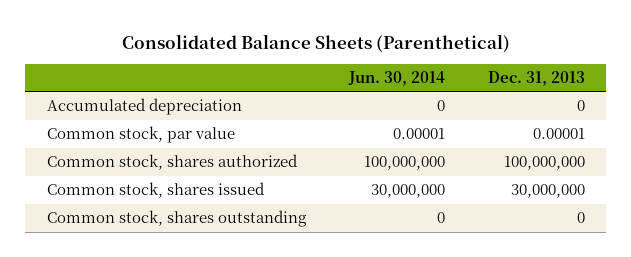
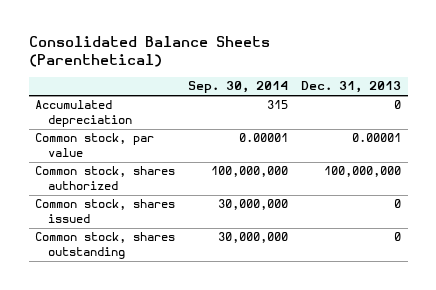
[347,71,445,87] Jun. 30, 2014 -> none
none -> [188,81,289,94] Sep. 30, 2014
[510,184,585,199] 30,000,000 -> [394,199,402,209] 0

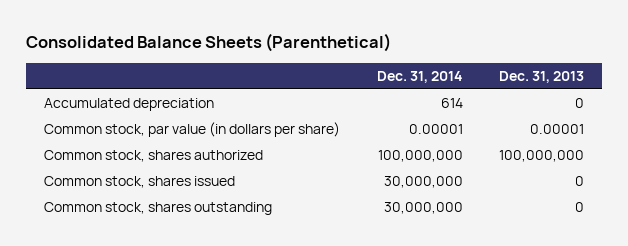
[188,81,289,94] Sep. 30, 2014 -> none
none -> [376,70,463,83] Dec. 31, 2014
[35,133,155,158] Common stock, par value -> [44,122,341,138] Common stock, par value (in dollars per share)

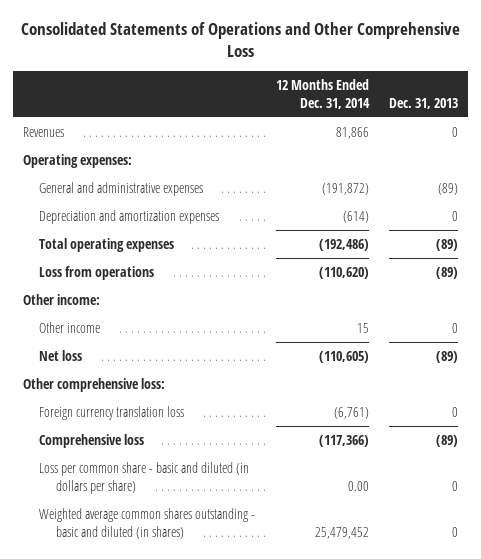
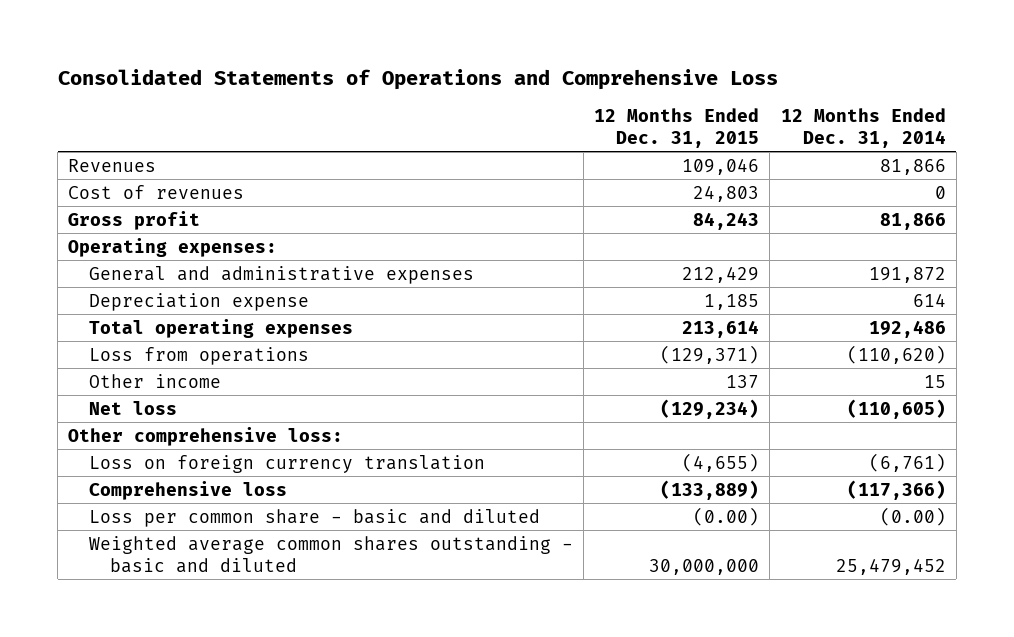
[20,21,460,57] Consolidated Statements of Operations and Other Comprehensive Loss -> [57,68,778,90] Consolidated Statements of Operations and Comprehensive Loss
[389,97,459,109] Dec. 31, 2013 -> none
none -> [594,107,760,148] 12 Months Ended Dec. 31, 2015
none -> [68,184,245,199] Cost of revenues
none -> [68,210,201,230] Gross profit
[321,183,369,196] (191,872) -> [868,266,946,283] 191,872
[39,210,220,225] Depreciation and amortization expenses -> [89,292,310,311] Depreciation expense
[342,211,369,224] (614) -> [912,292,946,307] 614
[318,239,369,252] (192,486) -> [868,319,946,338] 192,486
[22,294,100,306] Other income: -> none
[39,406,185,421] Foreign currency translation loss -> [89,454,486,473] Loss on foreign currency translation
[39,462,250,494] Loss per common share - basic and diluted (in dollars per share) -> [89,508,541,527] Loss per common share - basic and diluted
[347,480,369,491] 0.00 -> [879,506,946,526] (0.00)
[39,508,256,539] Weighted average common shares outstanding - basic and diluted (in shares) -> [89,535,574,573] Weighted average common shares outstanding - basic and diluted

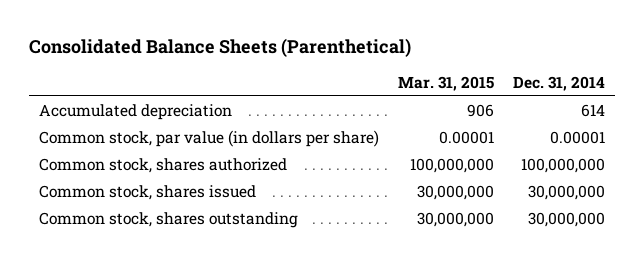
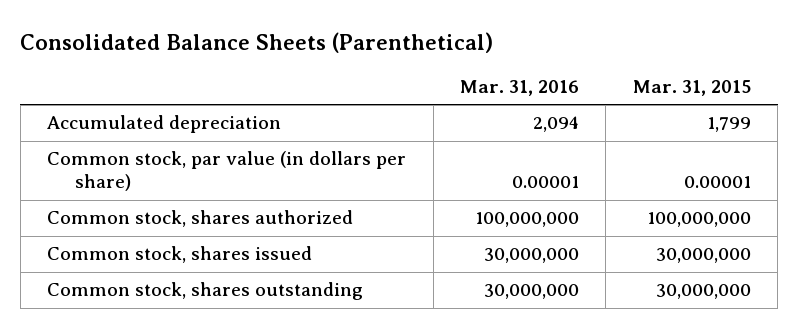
[513,76,606,92] Dec. 31, 2014 -> none
none -> [459,79,579,96] Mar. 31, 2016
[466,104,494,118] 906 -> [706,117,751,133] 1,799

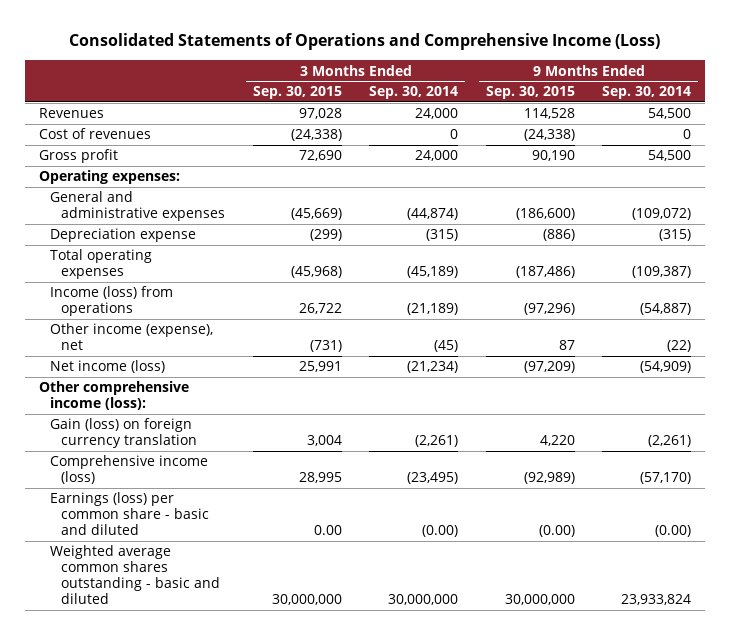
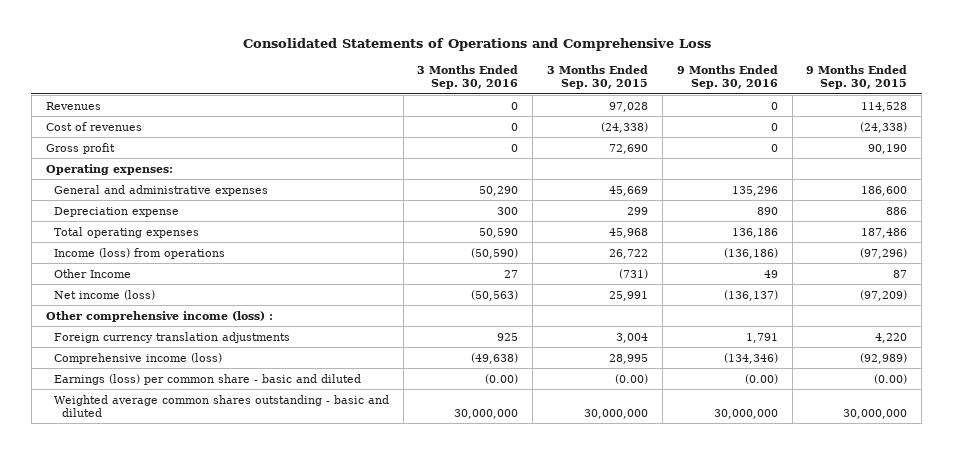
[68,33,660,51] Consolidated Statements of Operations and Comprehensive Income (Loss) -> [242,38,711,52] Consolidated Statements of Operations and Comprehensive Loss
[369,86,459,100] Sep. 30, 2014 -> none
[602,86,692,100] Sep. 30, 2014 -> none
none -> [417,65,519,90] 3 Months Ended Sep. 30, 2016
none -> [676,65,778,90] 9 Months Ended Sep. 30, 2016
[290,208,342,221] (45,669) -> [609,185,649,196] 45,669
[515,208,575,221] (186,600) -> [861,185,908,196] 186,600
[309,229,342,242] (299) -> [627,206,649,215] 299
[542,229,575,242] (886) -> [886,206,908,215] 886
[290,266,342,279] (45,968) -> [609,227,649,238] 45,968
[515,266,575,279] (187,486) -> [861,227,908,238] 187,486
[49,323,213,351] Other income (expense), net -> [53,268,131,278] Other Income
[38,381,189,411] Other comprehensive income (loss): -> [45,310,273,322] Other comprehensive income (loss) :
[49,418,198,449] Gain (loss) on foreign currency translation -> [53,331,290,343] Foreign currency translation adjustments
[313,525,342,536] 0.00 -> [615,373,649,384] (0.00)

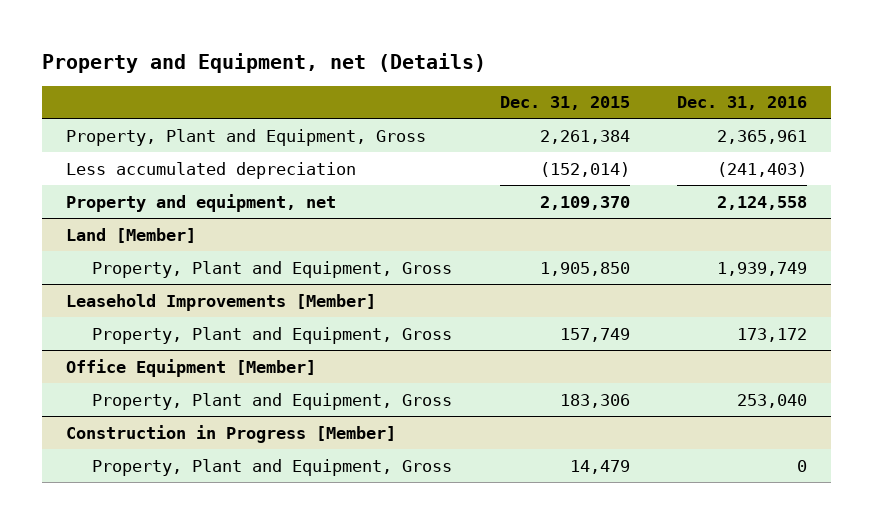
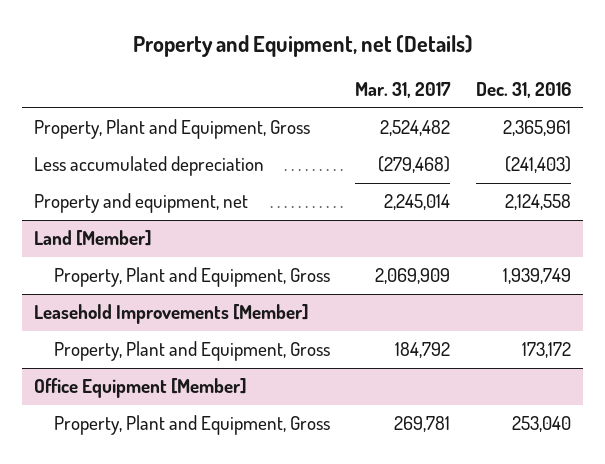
[499,96,630,111] Dec. 31, 2015 -> none
none -> [355,82,452,99] Mar. 31, 2017
[65,424,396,443] Construction in Progress [Member] -> none
[92,458,453,476] Property, Plant and Equipment, Gross -> none

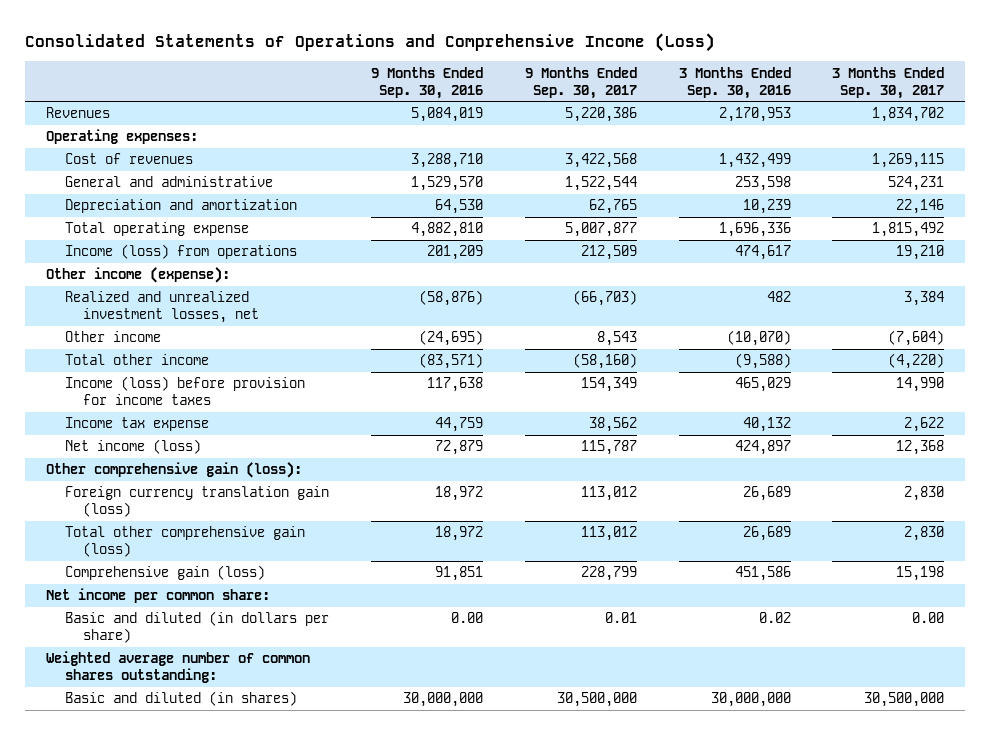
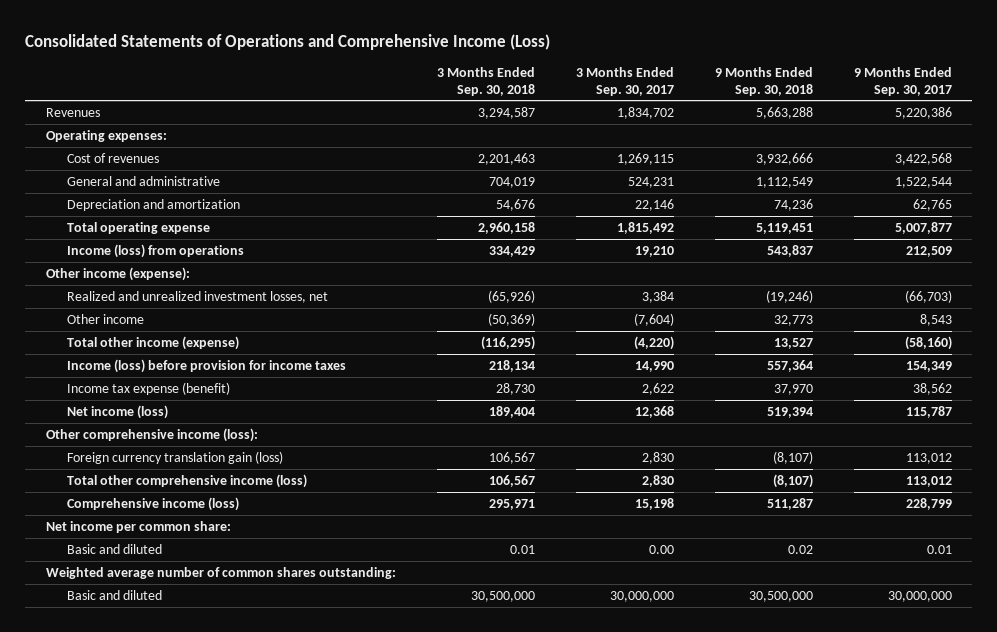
[370,66,483,99] 9 Months Ended Sep. 30, 2016 -> none
[678,66,791,99] 3 Months Ended Sep. 30, 2016 -> none
none -> [436,67,535,96] 3 Months Ended Sep. 30, 2018
none -> [714,67,813,96] 9 Months Ended Sep. 30, 2018
[64,354,209,366] Total other income -> [66,335,239,350] Total other income (expense)
[64,417,209,432] Income tax expense -> [66,381,230,395] Income tax expense (benefit)
[46,462,303,479] Other comprehensive gain (loss): -> [45,427,258,442] Other comprehensive income (loss):
[64,526,305,558] Total other comprehensive gain (loss) -> [66,473,307,488] Total other comprehensive income (loss)
[64,565,265,581] Comprehensive gain (loss) -> [66,496,239,511] Comprehensive income (loss)
[64,611,329,644] Basic and diluted (in dollars per share) -> [66,543,162,554] Basic and diluted
[64,691,297,707] Basic and diluted (in shares) -> [66,589,162,600] Basic and diluted
[556,692,637,708] 30,500,000 -> [887,590,952,602] 30,000,000
[864,692,945,708] 30,500,000 -> [609,590,674,602] 30,000,000

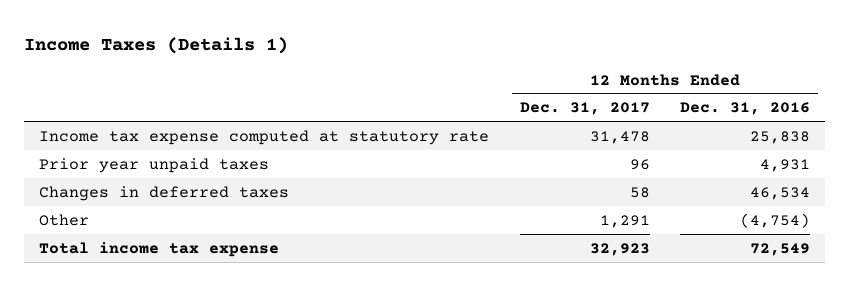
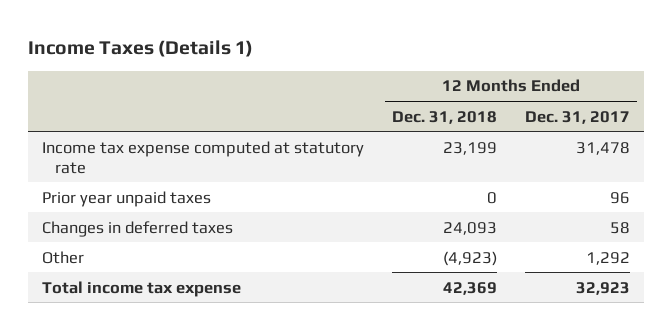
[680,102,811,116] Dec. 31, 2016 -> none
none -> [392,110,498,124] Dec. 31, 2018
[599,214,650,228] 1,291 -> [586,251,631,265] 1,292

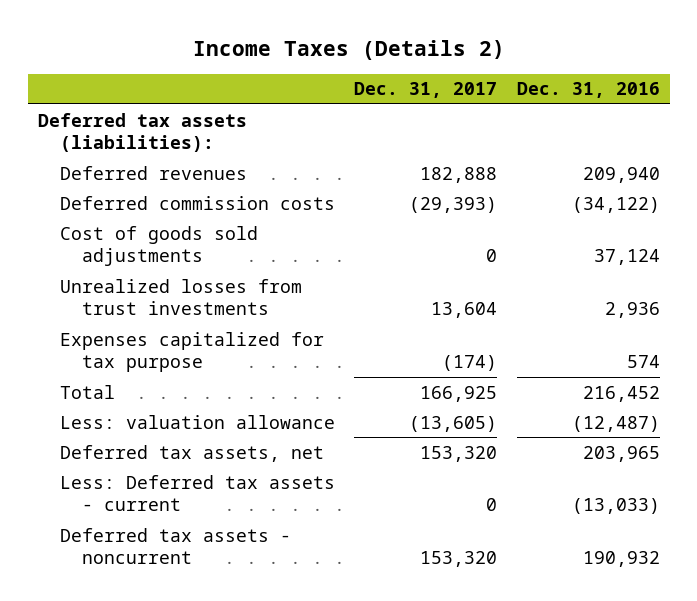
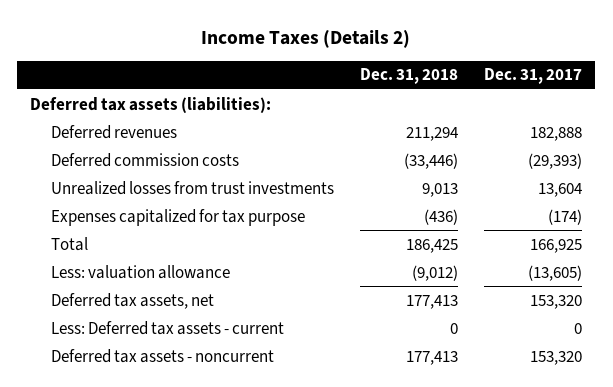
[516,82,660,99] Dec. 31, 2016 -> none
none -> [359,68,458,85] Dec. 31, 2018
[59,225,258,267] Cost of goods sold adjustments -> none

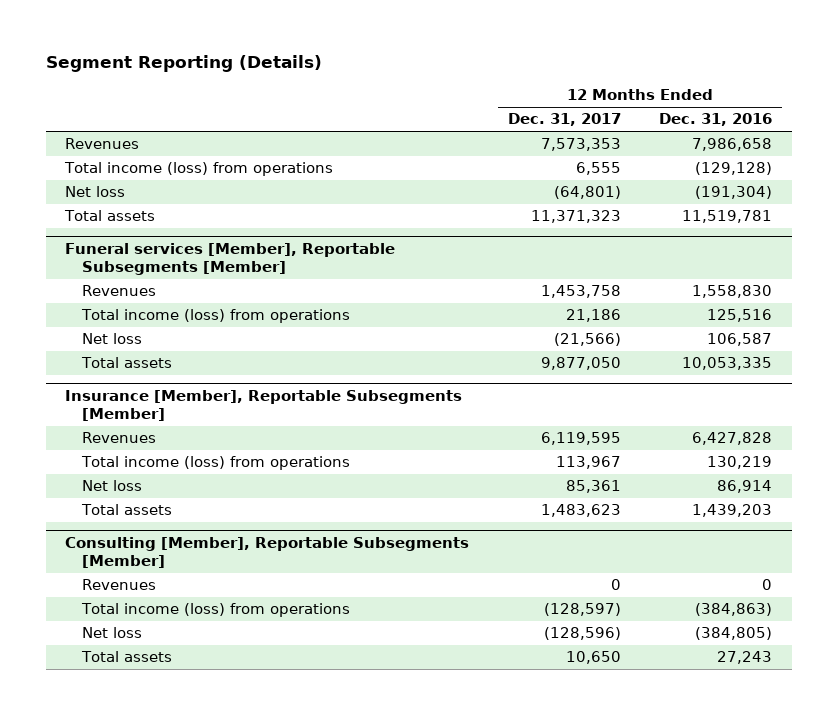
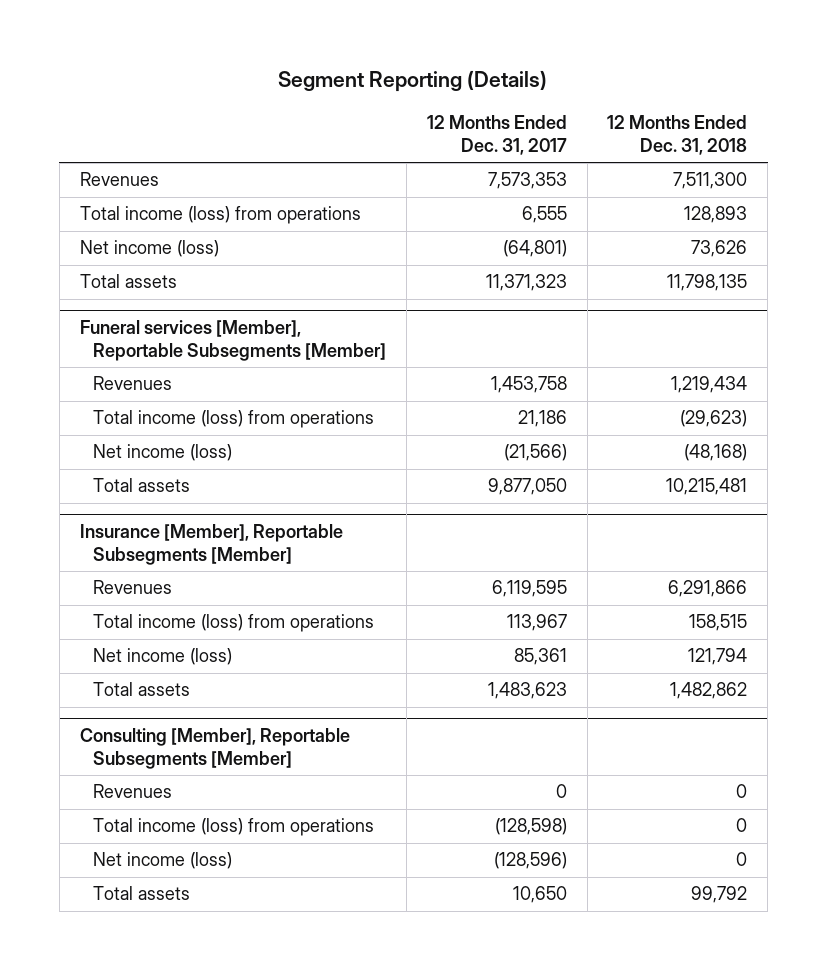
[659,113,773,127] Dec. 31, 2016 -> none
none -> [607,115,748,156] 12 Months Ended Dec. 31, 2018
[65,186,126,198] Net loss -> [79,240,219,258] Net income (loss)
[81,333,142,345] Net loss -> [92,444,232,462] Net income (loss)
[81,480,142,492] Net loss -> [92,648,232,666] Net income (loss)
[543,603,621,617] (128,597) -> [494,818,567,836] (128,598)
[81,627,142,639] Net loss -> [92,852,232,870] Net income (loss)

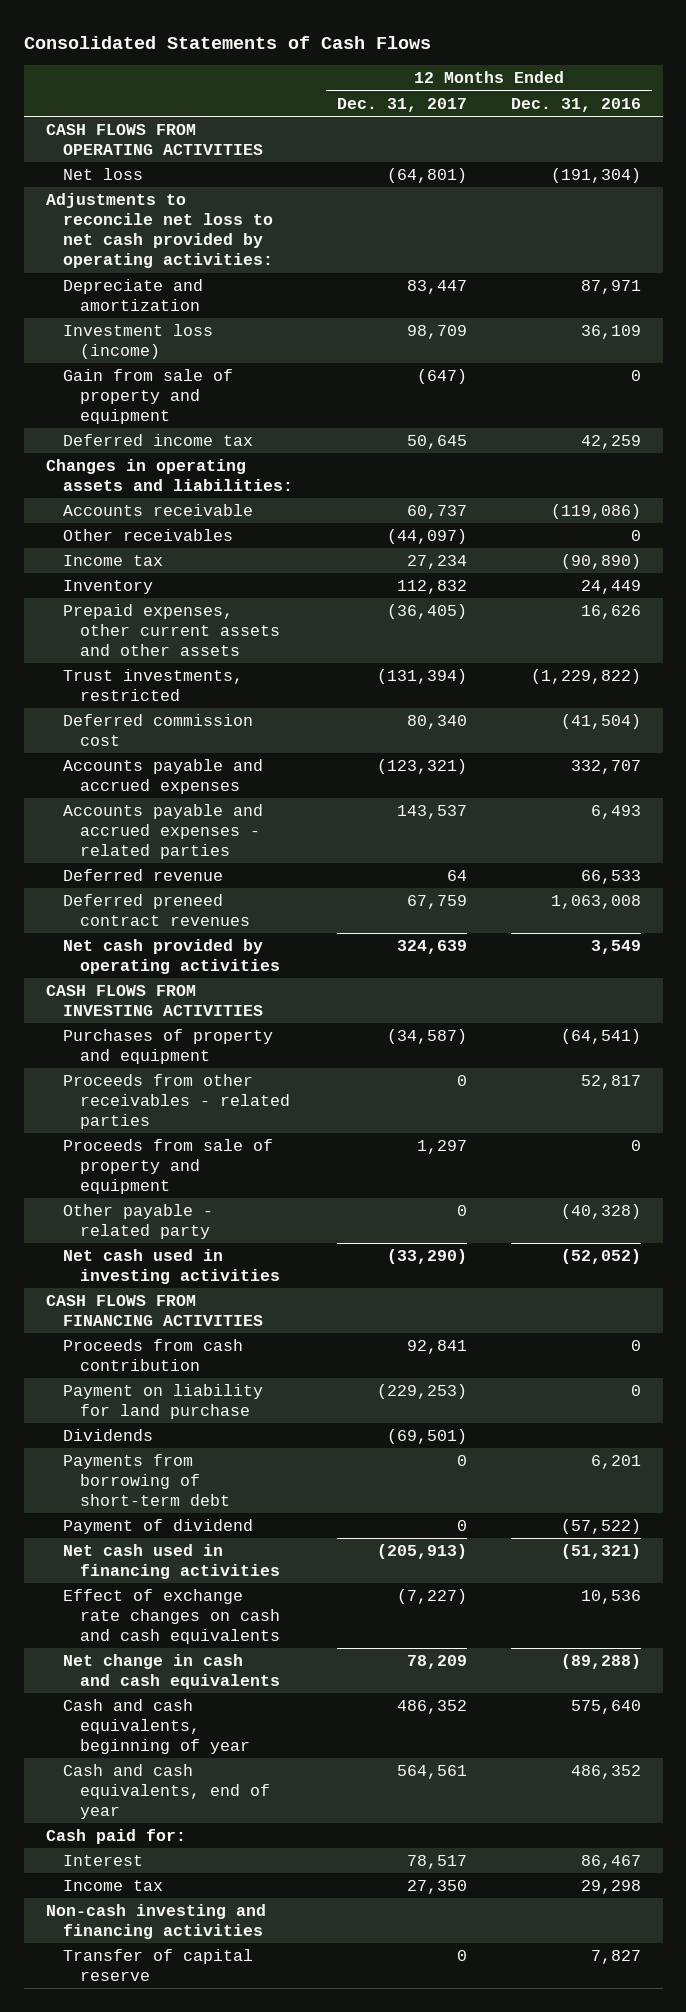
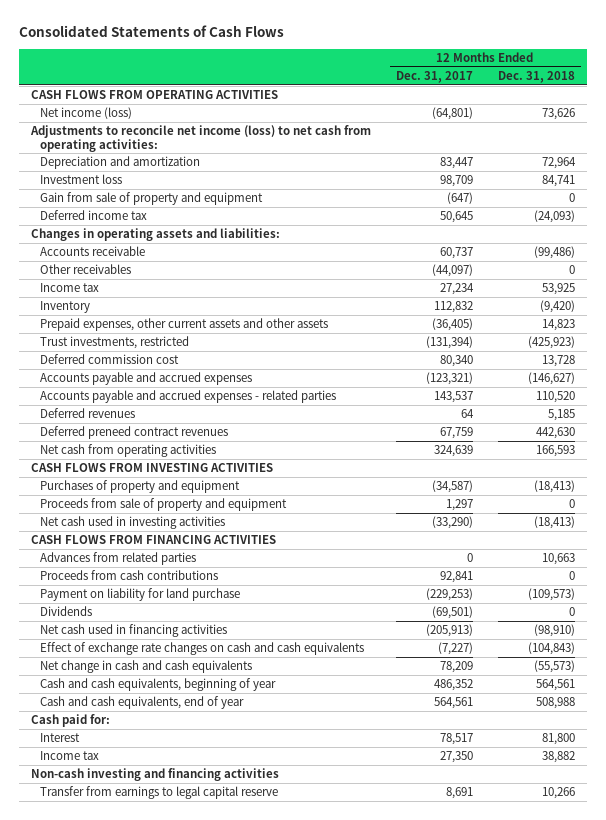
[510,97,641,112] Dec. 31, 2016 -> none
none -> [497,70,575,83] Dec. 31, 2018
[62,168,143,181] Net loss -> [39,107,132,120] Net income (loss)
[45,193,273,269] Adjustments to reconcile net loss to net cash provided by operating activities: -> [30,125,372,152] Adjustments to reconcile net income (loss) to net cash from operating activities:
[62,279,203,312] Depreciate and amortization -> [39,156,200,170] Depreciation and amortization
[62,324,213,360] Investment loss (income) -> [39,174,122,185] Investment loss
[62,869,223,882] Deferred revenue -> [39,408,135,419] Deferred revenues
[62,939,280,975] Net cash provided by operating activities -> [39,444,216,458] Net cash from operating activities
[62,1074,290,1130] Proceeds from other receivables - related parties -> none
[62,1204,213,1240] Other payable - related party -> none
none -> [39,552,196,566] Advances from related parties
[62,1339,243,1372] Proceeds from cash contribution -> [39,570,218,581] Proceeds from cash contributions
[62,1454,230,1507] Payments from borrowing of short-term debt -> none
[62,1519,253,1535] Payment of dividend -> none
[62,1949,253,1982] Transfer of capital reserve -> none
none -> [39,786,278,800] Transfer from earnings to legal capital reserve

